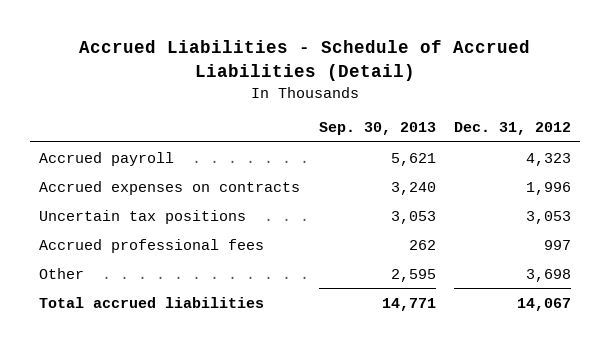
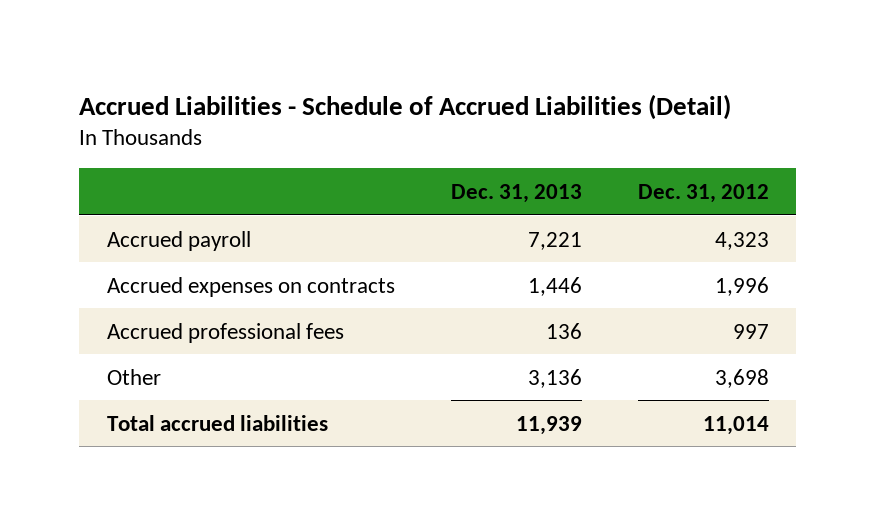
[318,122,436,136] Sep. 30, 2013 -> none
none -> [450,183,582,203] Dec. 31, 2013
[38,209,246,224] Uncertain tax positions -> none
[517,297,572,311] 14,067 -> [702,415,769,435] 11,014

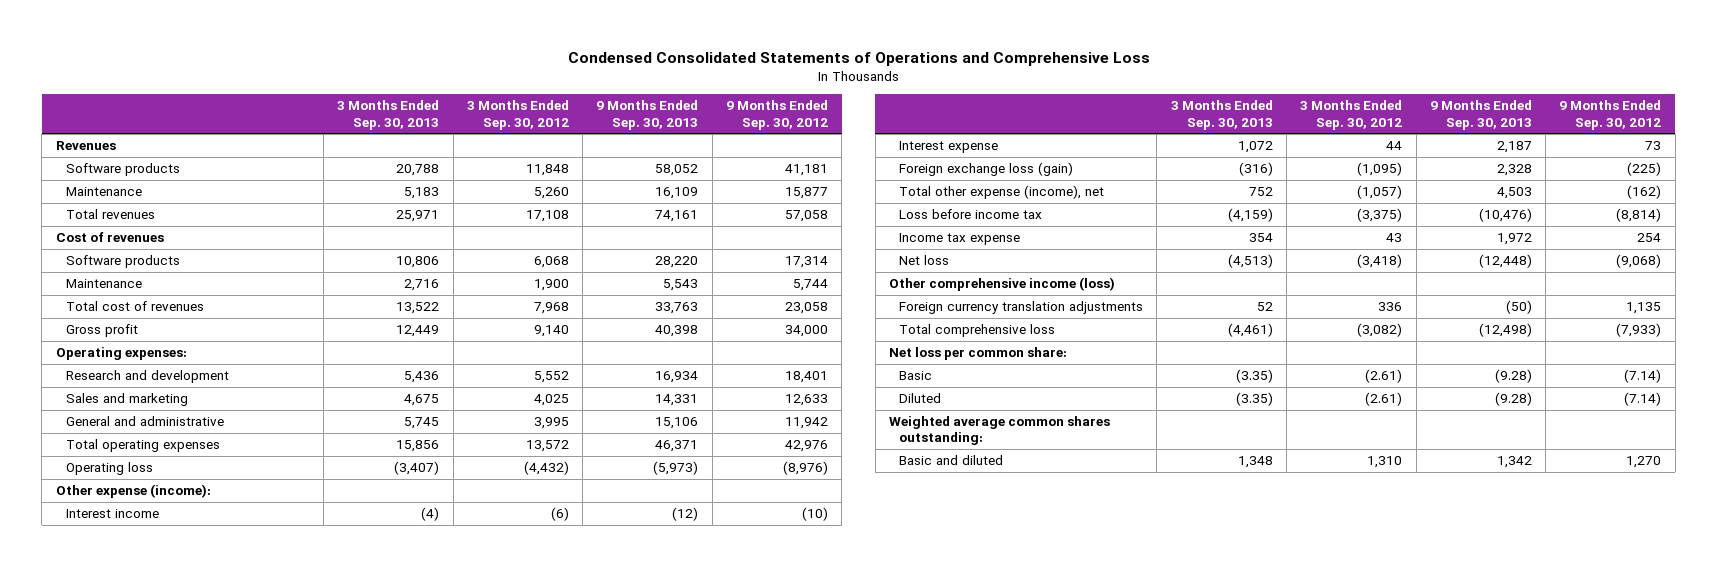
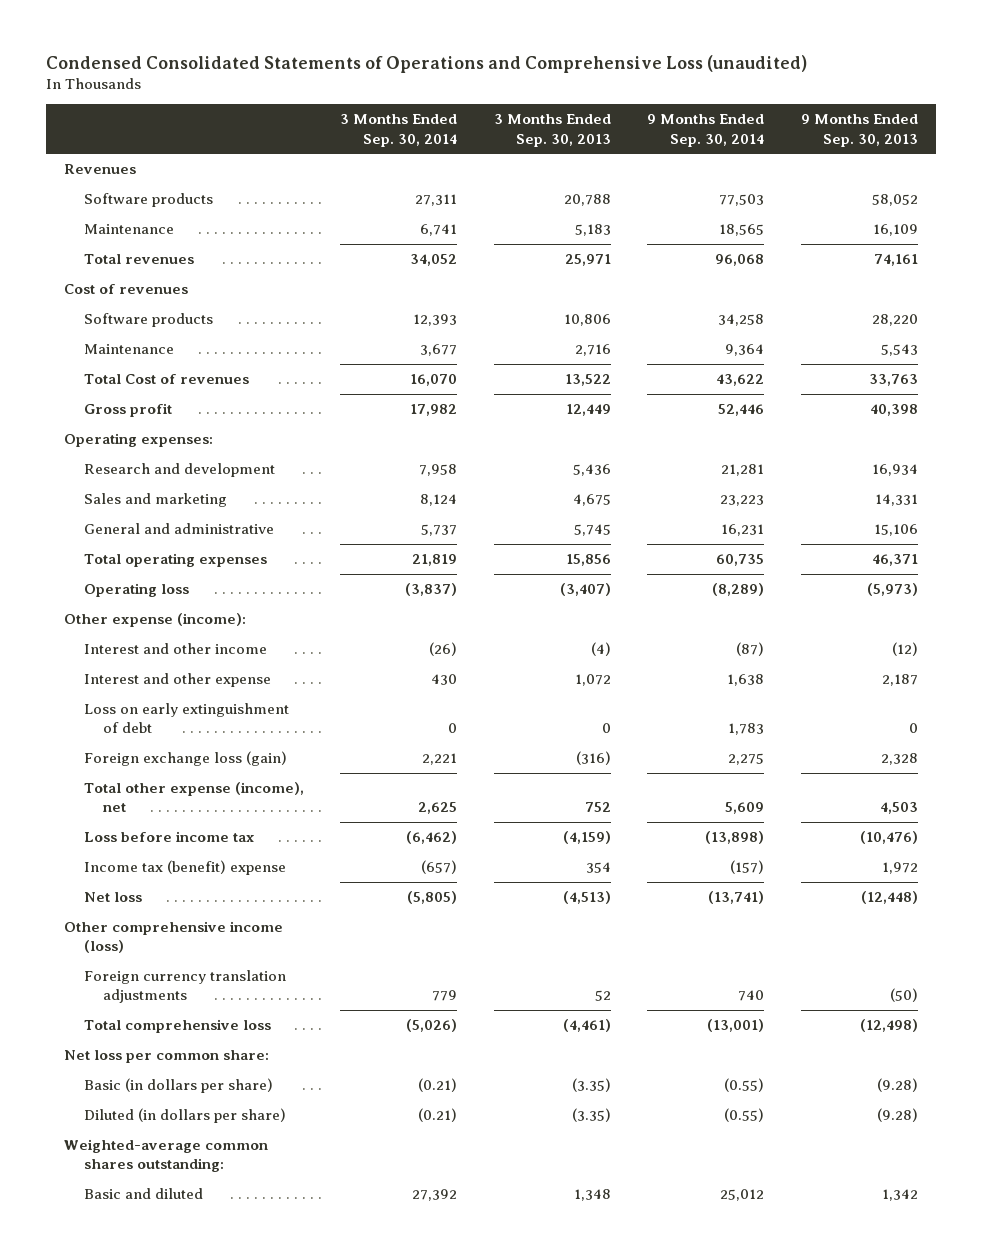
[567,51,1150,66] Condensed Consolidated Statements of Operations and Comprehensive Loss -> [45,55,807,74] Condensed Consolidated Statements of Operations and Comprehensive Loss (unaudited)
[466,100,569,130] 3 Months Ended Sep. 30, 2012 -> none
[725,100,828,130] 9 Months Ended Sep. 30, 2012 -> none
none -> [340,114,458,147] 3 Months Ended Sep. 30, 2014
none -> [647,114,765,147] 9 Months Ended Sep. 30, 2014
[65,301,204,312] Total cost of revenues -> [83,373,249,384] Total Cost of revenues
[65,509,159,519] Interest income -> [83,642,267,654] Interest and other income
[899,141,999,154] Interest expense -> [83,672,271,687] Interest and other expense
none -> [83,702,289,734] Loss on early extinguishment of debt
[899,233,1021,246] Income tax expense -> [83,859,286,875] Income tax (benefit) expense
[899,371,933,381] Basic -> [83,1077,273,1093] Basic (in dollars per share)
[899,393,942,404] Diluted -> [83,1107,286,1123] Diluted (in dollars per share)
[889,416,1111,446] Weighted average common shares outstanding: -> [64,1138,269,1173] Weighted-average common shares outstanding:

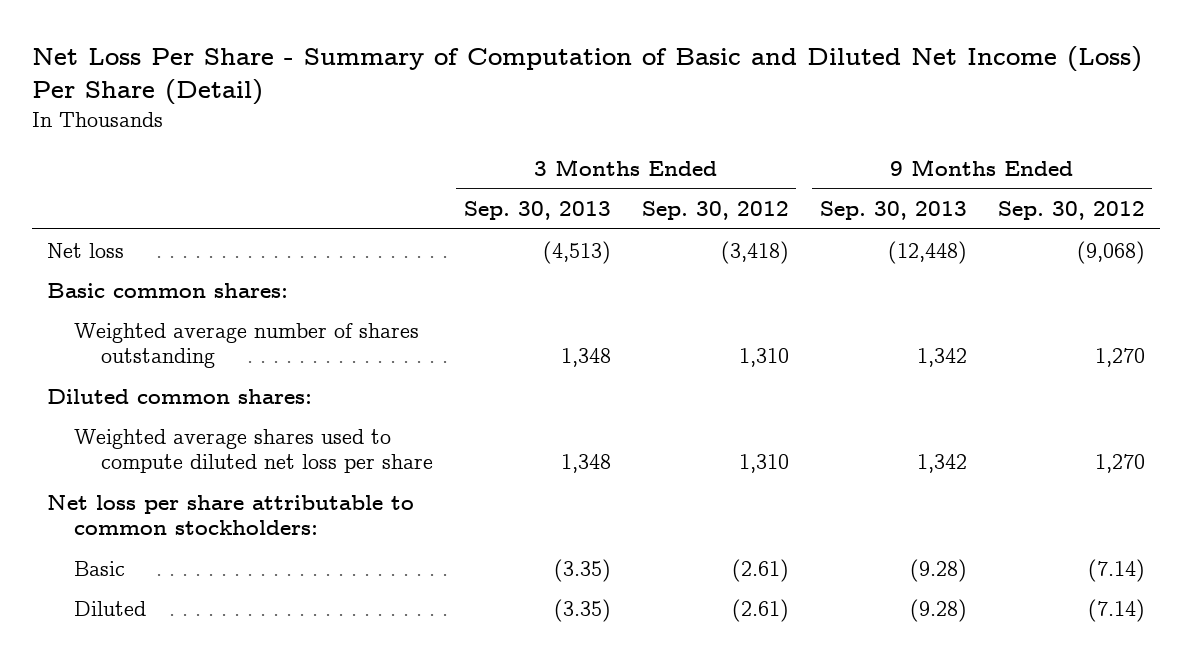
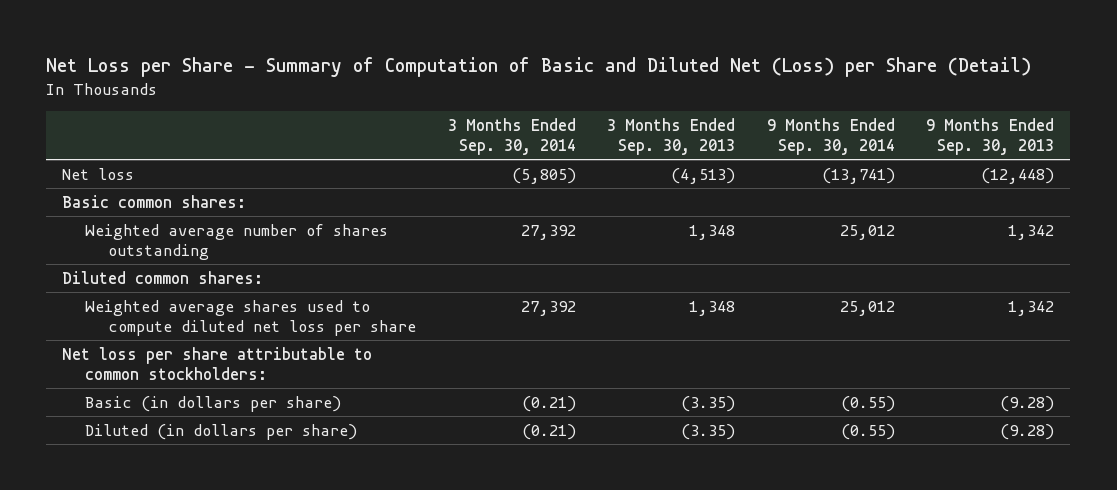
[31,45,1142,105] Net Loss Per Share - Summary of Computation of Basic and Diluted Net Income (Loss) Per Share (Detail) -> [46,57,1032,78] Net Loss per Share - Summary of Computation of Basic and Diluted Net (Loss) per Share (Detail)
[641,201,789,221] Sep. 30, 2012 -> none
[997,201,1145,221] Sep. 30, 2012 -> none
none -> [447,118,576,155] 3 Months Ended Sep. 30, 2014
none -> [766,118,895,155] 9 Months Ended Sep. 30, 2014
[73,560,125,576] Basic -> [85,395,342,412] Basic (in dollars per share)
[73,600,146,616] Diluted -> [85,423,358,440] Diluted (in dollars per share)

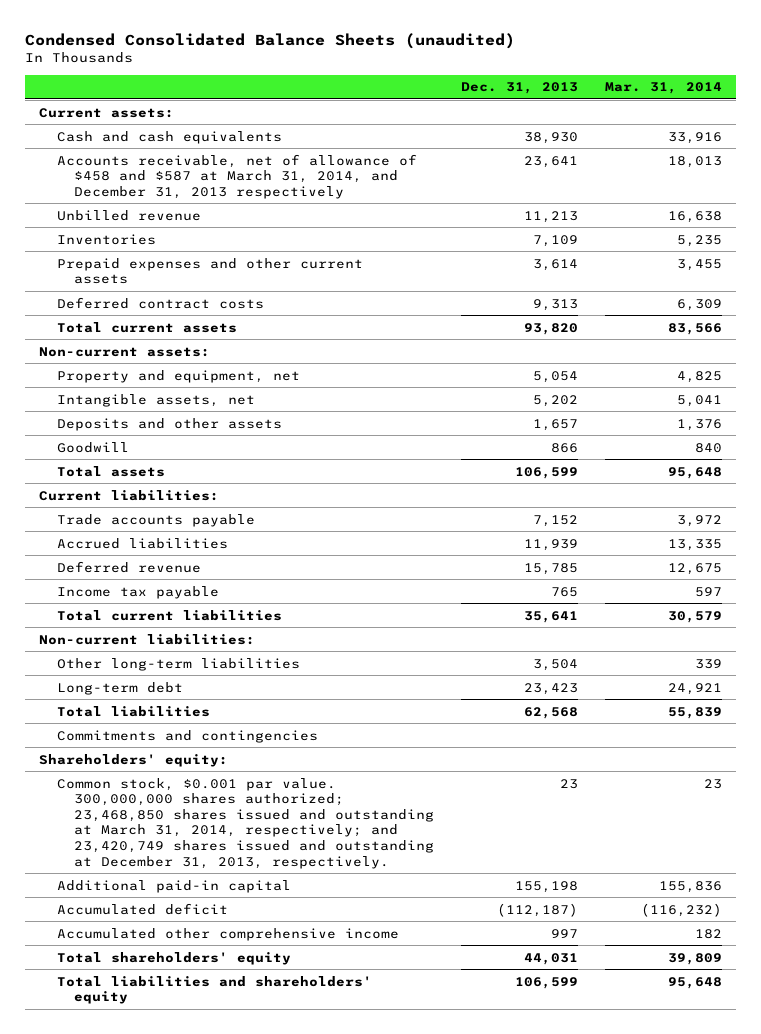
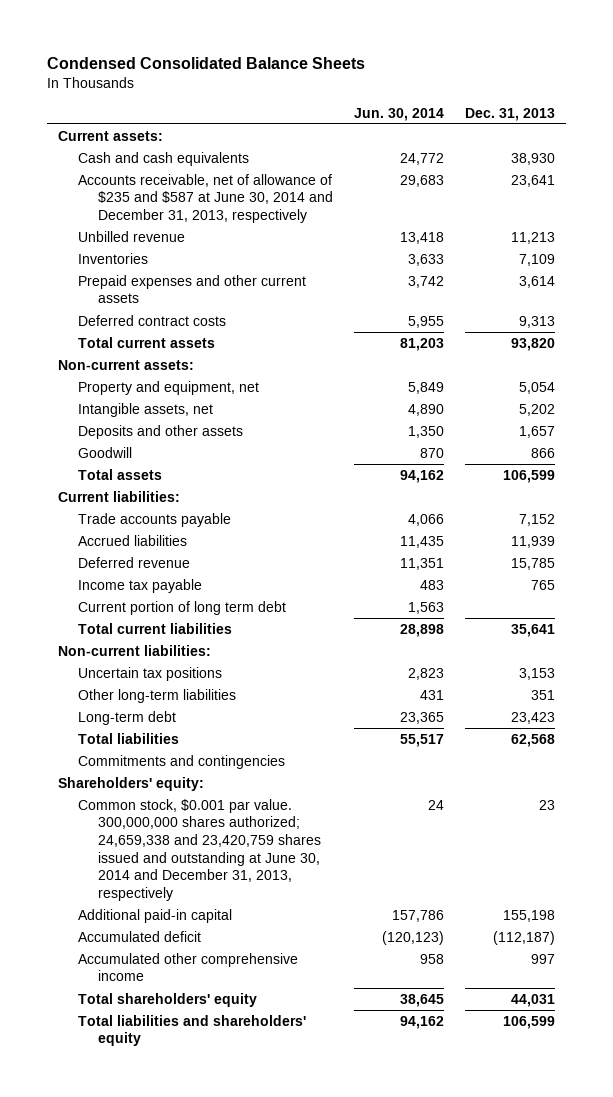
[25,32,516,49] Condensed Consolidated Balance Sheets (unaudited) -> [47,56,366,69] Condensed Consolidated Balance Sheets
[605,82,723,95] Mar. 31, 2014 -> none
none -> [353,107,444,121] Jun. 30, 2014
[56,153,417,199] Accounts receivable, net of allowance of $458 and $587 at March 31, 2014, and December 31, 2013 respectively -> [77,173,333,224] Accounts receivable, net of allowance of $235 and $587 at June 30, 2014 and December 31, 2013, respectively
none -> [77,600,286,615] Current portion of long term debt
none -> [77,666,222,681] Uncertain tax positions
[533,658,579,671] 3,504 -> [531,689,556,700] 351
[56,777,435,869] Common stock, $0.001 par value. 300,000,000 shares authorized; 23,468,850 shares issued and outstanding at March 31, 2014, respectively; and 23,420,749 shares issued and outstanding at December 31, 2013, respectively. -> [77,798,321,901] Common stock, $0.001 par value. 300,000,000 shares authorized; 24,659,338 and 23,420,759 shares issued and outstanding at June 30, 2014 and December 31, 2013, respectively

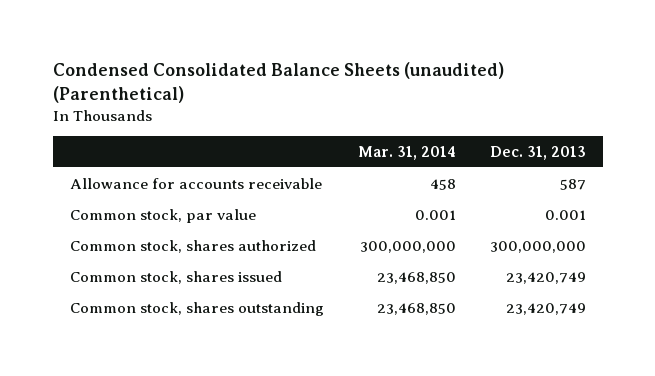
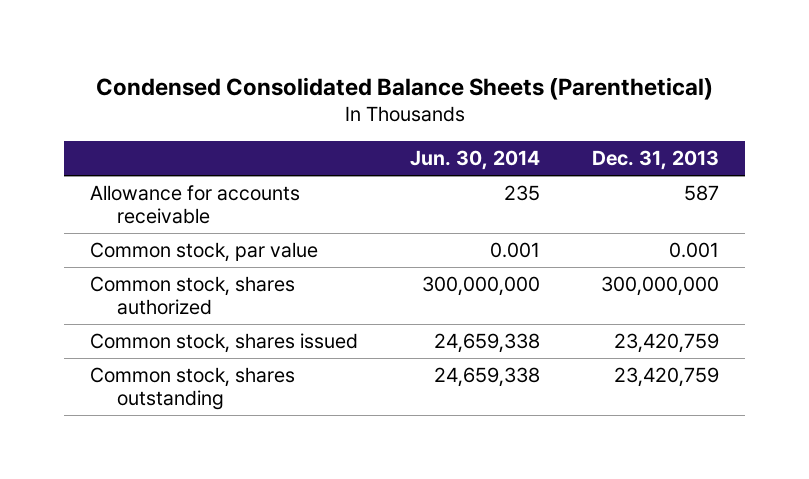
[52,62,504,104] Condensed Consolidated Balance Sheets (unaudited) (Parenthetical) -> [95,76,713,100] Condensed Consolidated Balance Sheets (Parenthetical)
[357,145,456,160] Mar. 31, 2014 -> none
none -> [410,150,541,171] Jun. 30, 2014
[505,271,586,284] 23,420,749 -> [614,333,720,354] 23,420,759
[505,302,586,315] 23,420,749 -> [614,367,720,388] 23,420,759

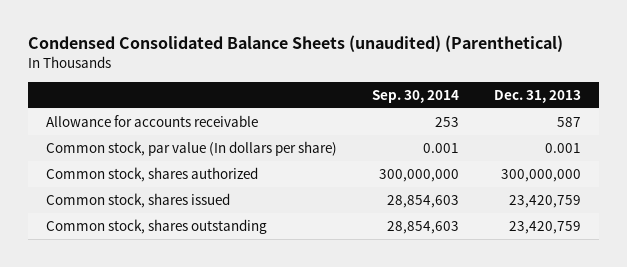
[95,76,713,100] Condensed Consolidated Balance Sheets (Parenthetical) -> [27,35,563,53] Condensed Consolidated Balance Sheets (unaudited) (Parenthetical)
[410,150,541,171] Jun. 30, 2014 -> none
none -> [371,89,459,103] Sep. 30, 2014
[90,242,319,263] Common stock, par value -> [45,141,337,157] Common stock, par value (In dollars per share)

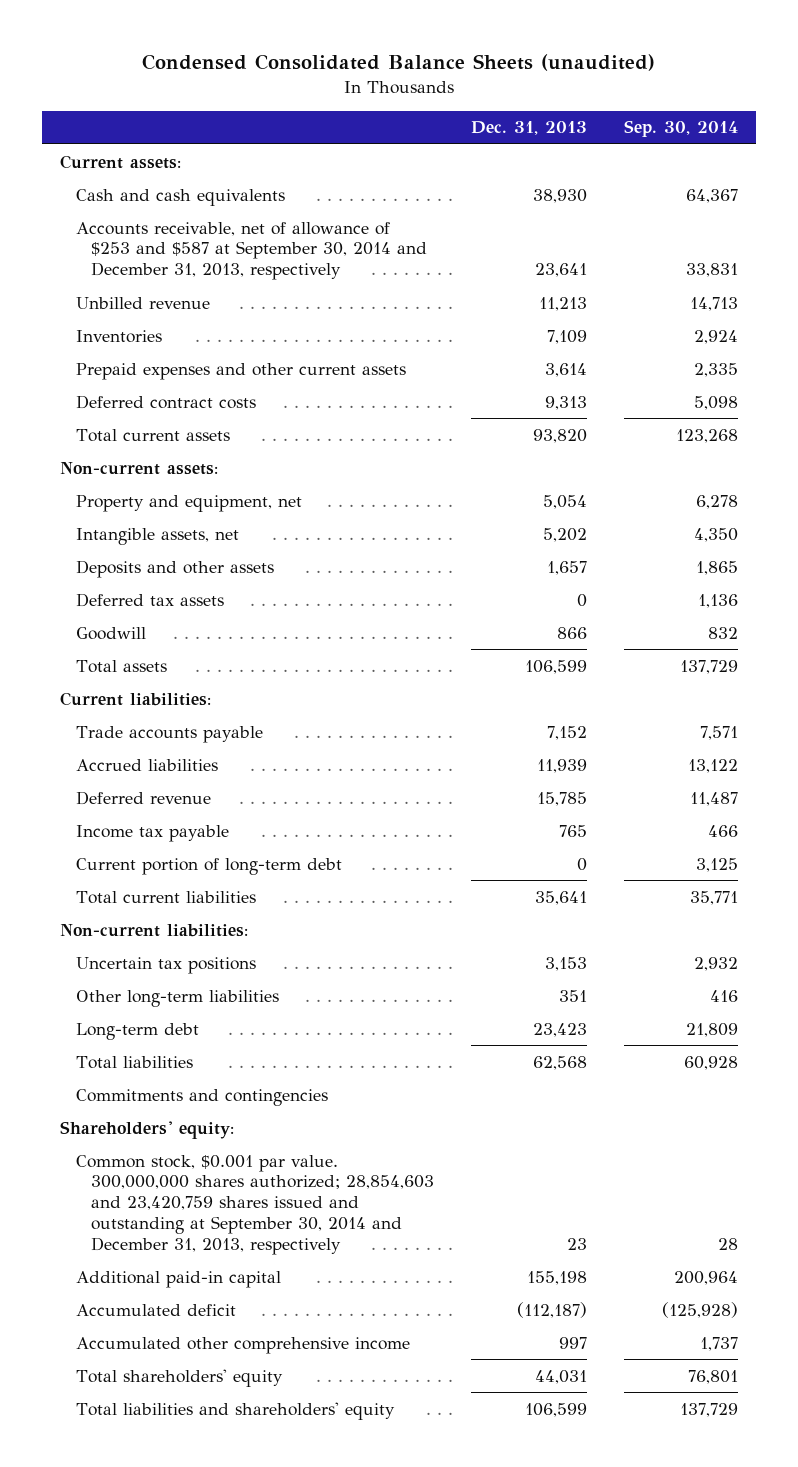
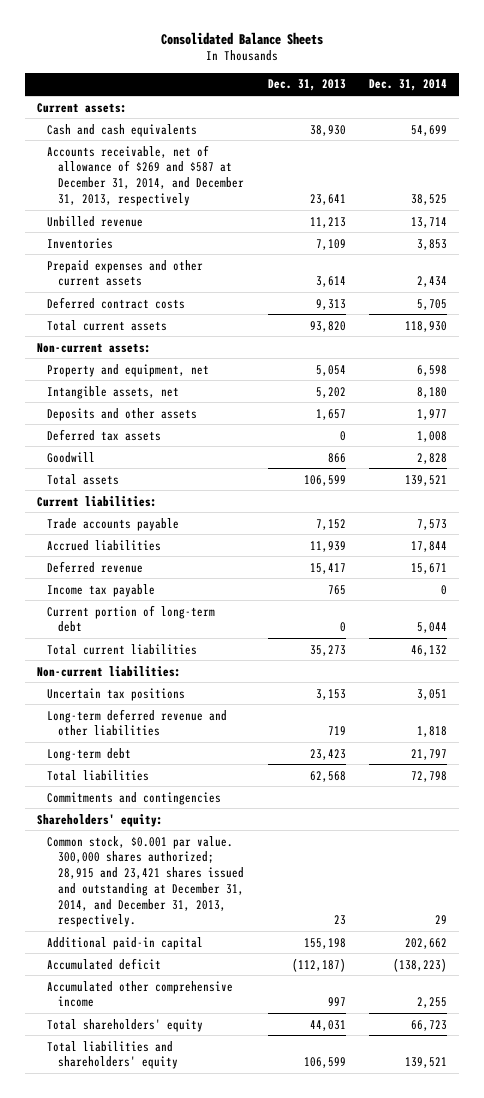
[141,54,655,72] Condensed Consolidated Balance Sheets (unaudited) -> [161,31,324,45] Consolidated Balance Sheets
[623,120,738,138] Sep. 30, 2014 -> none
none -> [369,79,448,92] Dec. 31, 2014
[75,221,428,281] Accounts receivable, net of allowance of $253 and $587 at September 30, 2014 and December 31, 2013, respectively -> [47,144,244,206] Accounts receivable, net of allowance of $269 and $587 at December 31, 2014, and December 31, 2013, respectively
[536,791,587,806] 15,785 -> [309,562,346,574] 15,417
[534,890,587,905] 35,641 -> [309,644,346,656] 35,273
[75,989,279,1007] Other long-term liabilities -> [47,708,228,737] Long-term deferred revenue and other liabilities
[558,989,587,1002] 351 -> [327,726,346,736] 719
[75,1154,435,1255] Common stock, $0.001 par value. 300,000,000 shares authorized; 28,854,603 and 23,420,759 shares issued and outstanding at September 30, 2014 and December 31, 2013, respectively -> [47,835,244,928] Common stock, $0.001 par value. 300,000 shares authorized; 28,915 and 23,421 shares issued and outstanding at December 31, 2014, and December 31, 2013, respectively.

